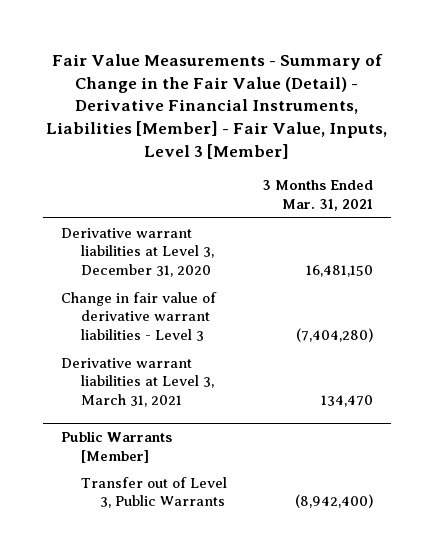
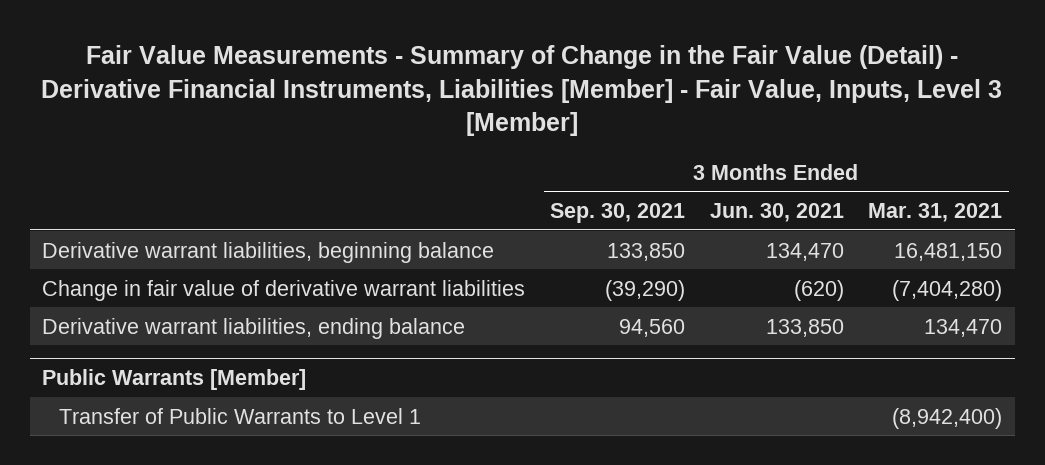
none -> [550,203,686,224] Sep. 30, 2021
none -> [709,203,844,223] Jun. 30, 2021
[61,227,214,278] Derivative warrant liabilities at Level 3, December 31, 2020 -> [42,241,495,263] Derivative warrant liabilities, beginning balance
[61,291,218,342] Change in fair value of derivative warrant liabilities - Level 3 -> [42,279,526,301] Change in fair value of derivative warrant liabilities
[61,357,214,408] Derivative warrant liabilities at Level 3, March 31, 2021 -> [42,317,466,339] Derivative warrant liabilities, ending balance
[80,476,227,509] Transfer out of Level 3, Public Warrants -> [58,407,421,424] Transfer of Public Warrants to Level 1

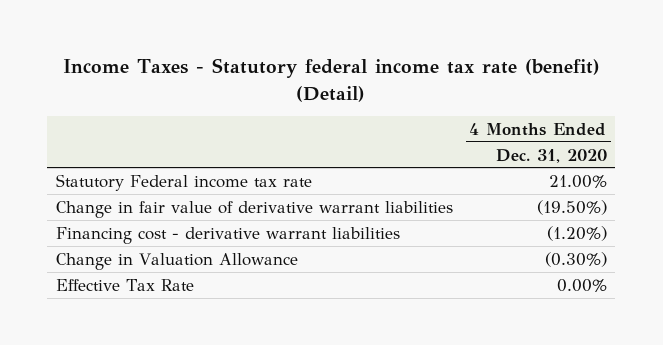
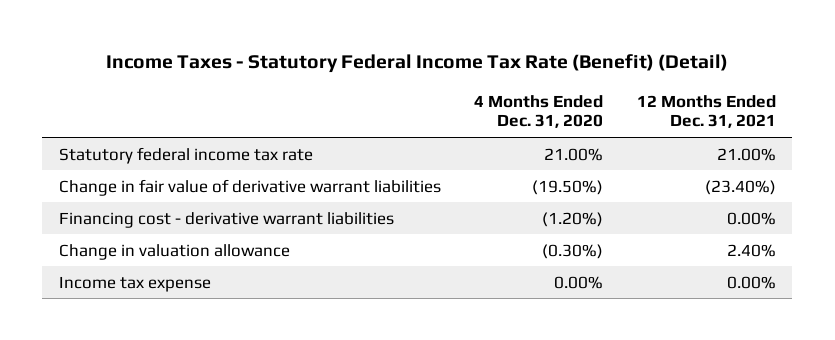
[63,58,601,102] Income Taxes - Statutory federal income tax rate (benefit) (Detail) -> [106,54,729,74] Income Taxes - Statutory Federal Income Tax Rate (Benefit) (Detail)
none -> [636,94,776,129] 12 Months Ended Dec. 31, 2021
[55,173,312,191] Statutory Federal income tax rate -> [58,146,313,164] Statutory federal income tax rate
[55,252,298,270] Change in Valuation Allowance -> [58,243,290,260] Change in valuation allowance
[55,278,194,291] Effective Tax Rate -> [58,275,211,292] Income tax expense

